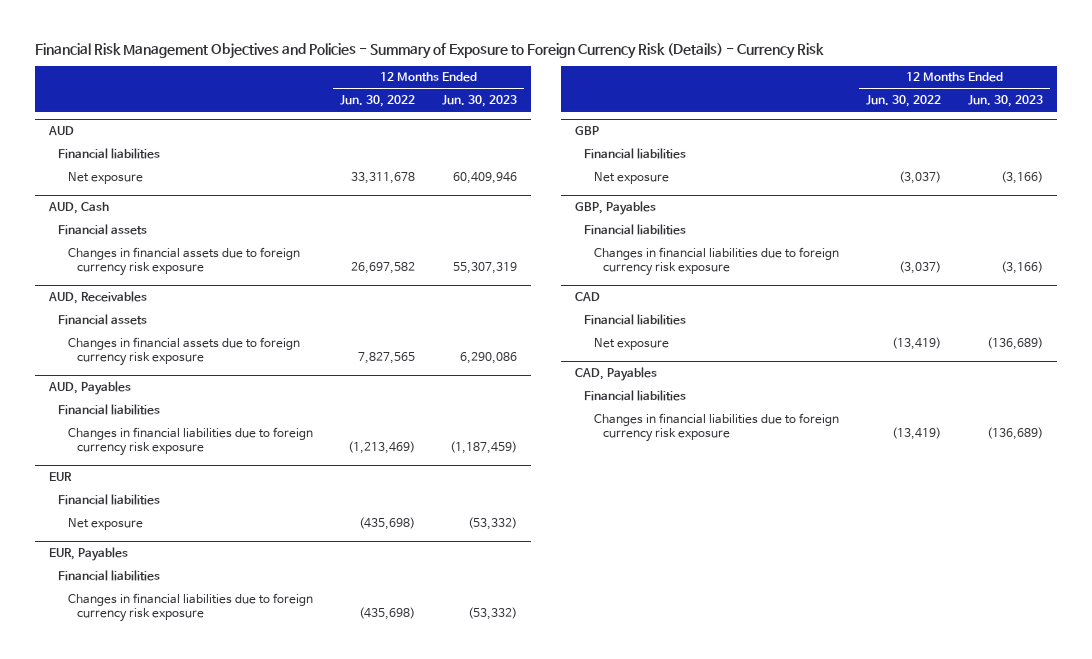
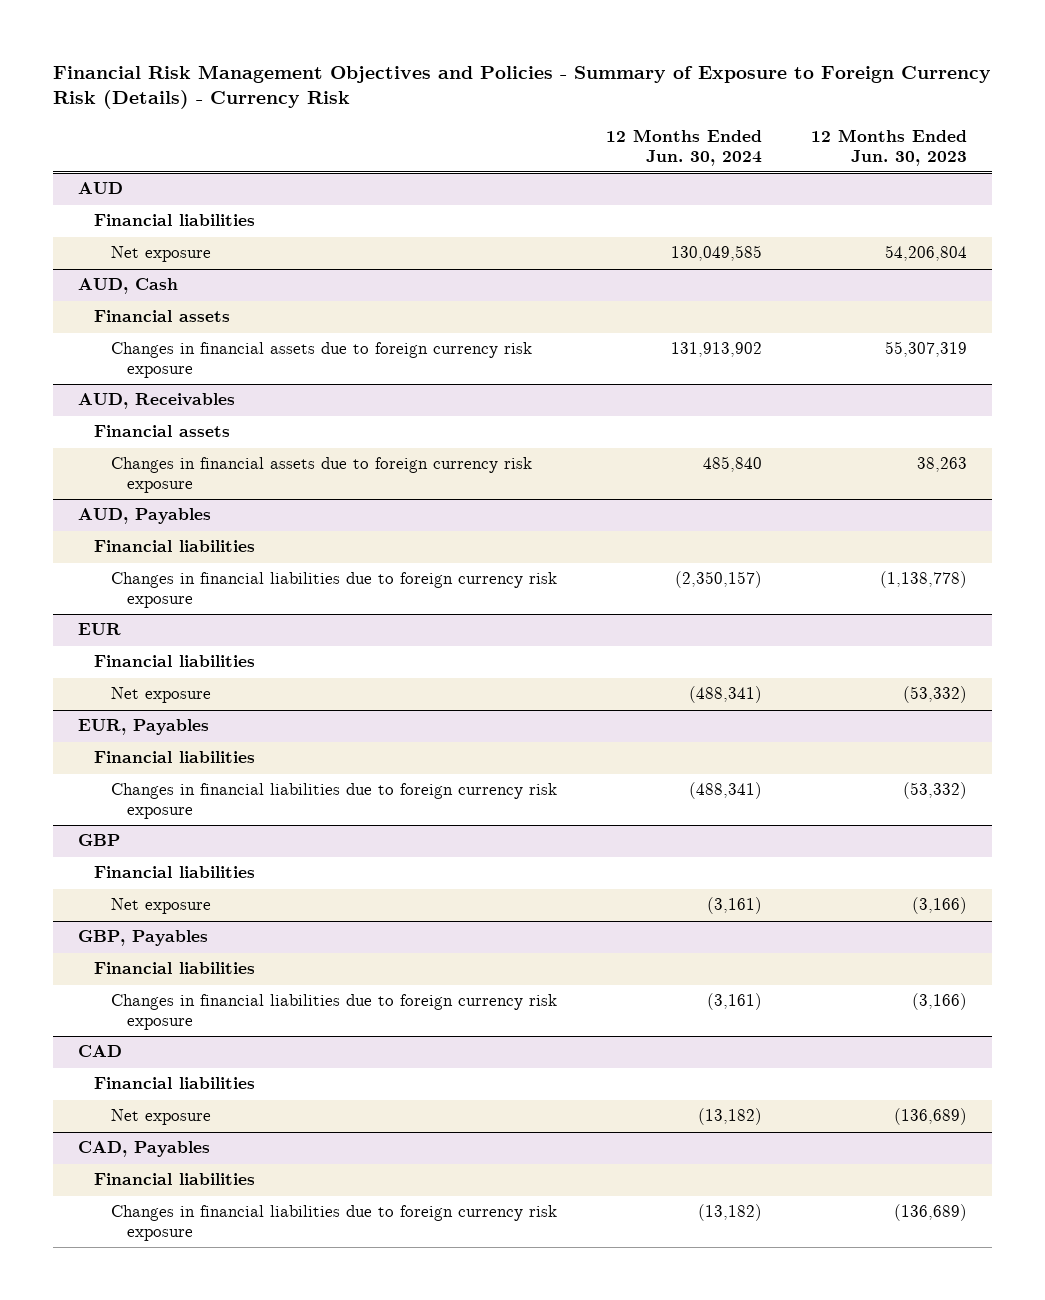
[340,95,416,108] Jun. 30, 2022 -> none
none -> [606,129,763,166] 12 Months Ended Jun. 30, 2024
[453,171,518,184] 60,409,946 -> [885,245,968,262] 54,206,804
[460,352,518,365] 6,290,086 -> [917,457,968,473] 38,263
[450,441,518,455] (1,187,459) -> [880,571,968,589] (1,138,778)

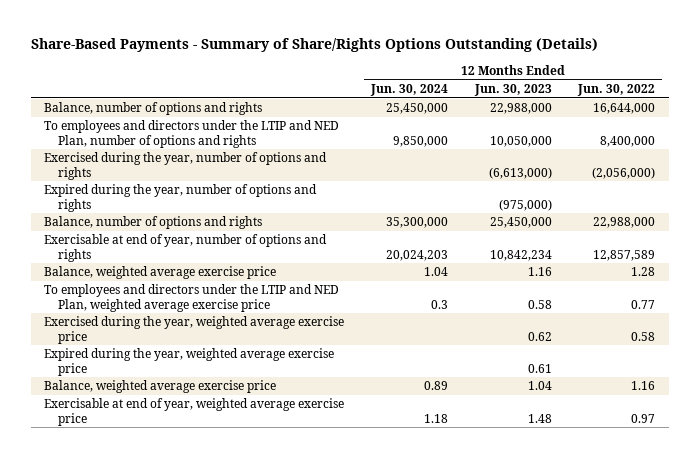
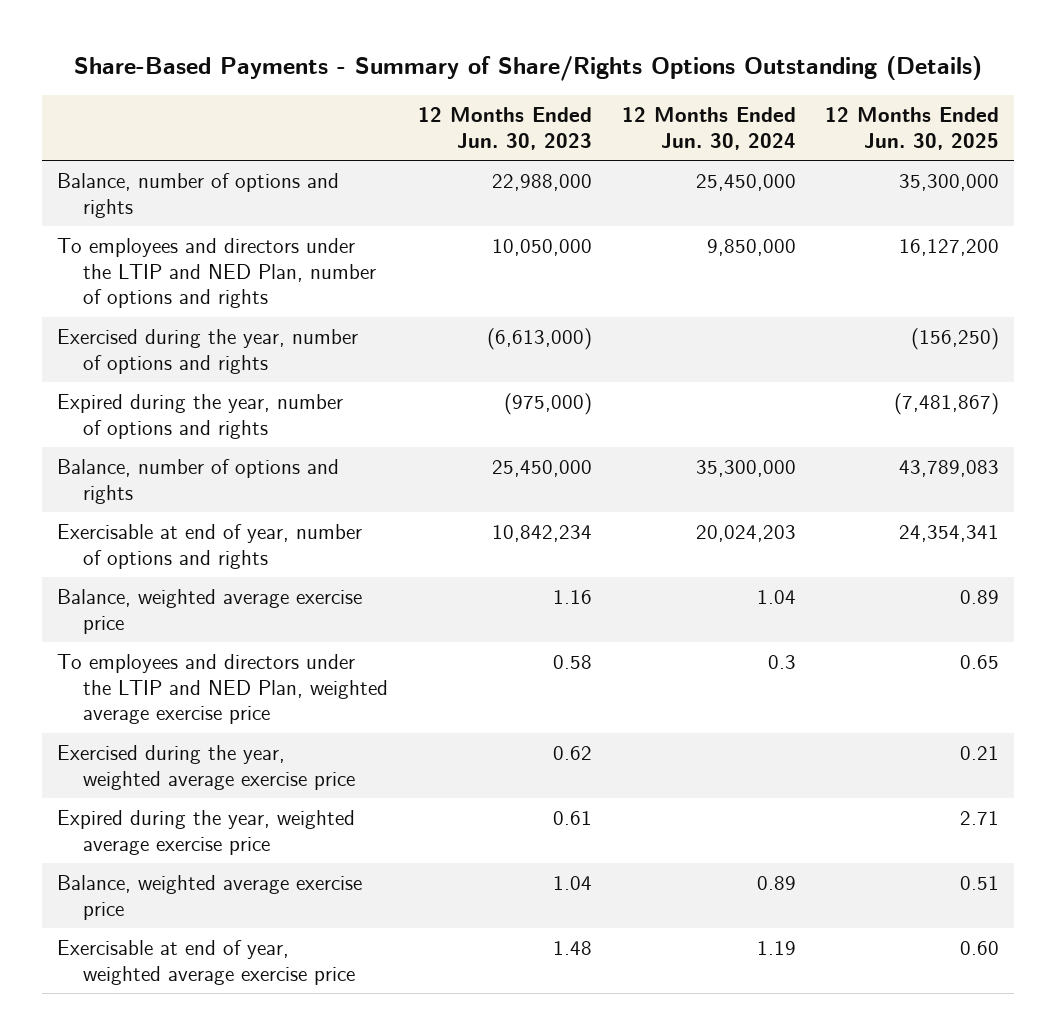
[577,84,656,97] Jun. 30, 2022 -> none
none -> [825,107,1000,150] 12 Months Ended Jun. 30, 2025
[423,413,448,423] 1.18 -> [756,941,796,956] 1.19

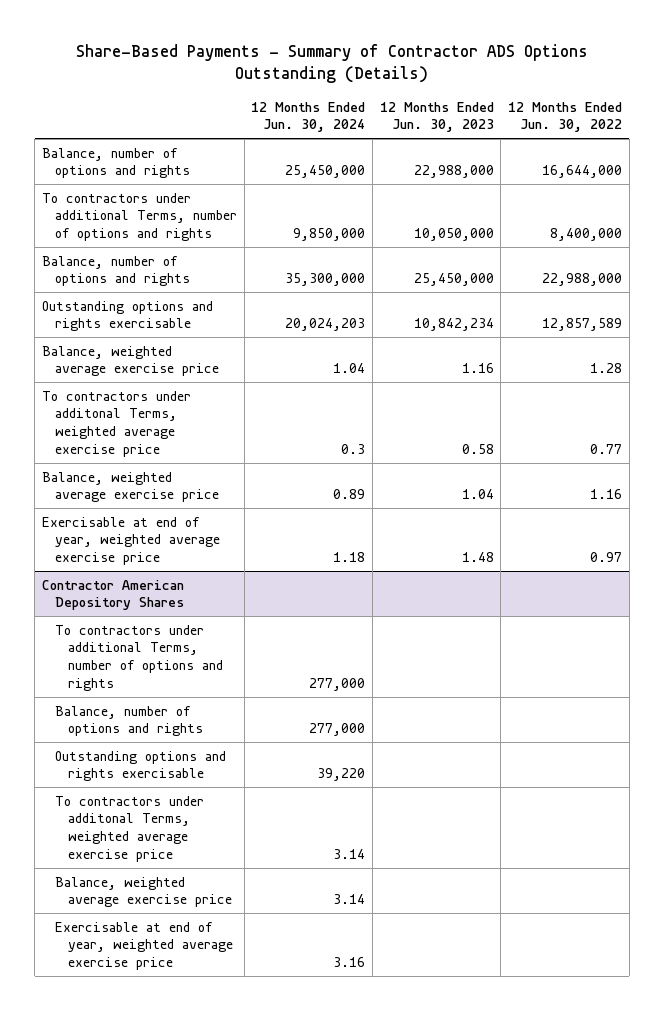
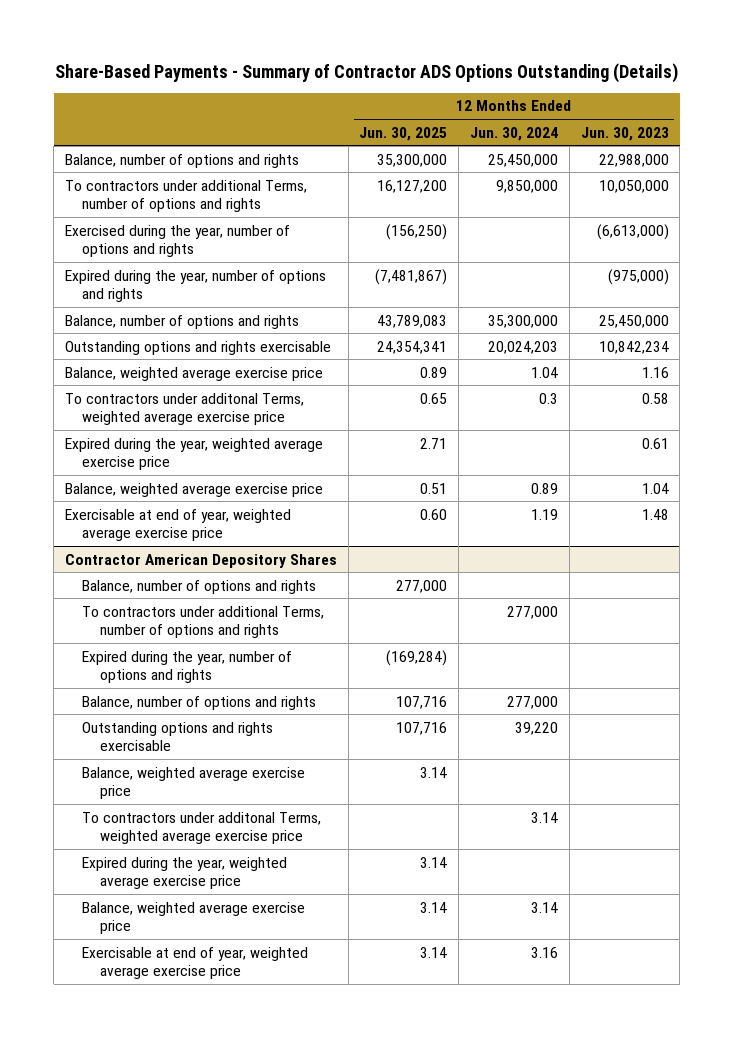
[508,101,623,133] 12 Months Ended Jun. 30, 2022 -> none
none -> [359,126,448,141] Jun. 30, 2025
none -> [64,224,290,258] Exercised during the year, number of options and rights
none -> [64,269,326,303] Expired during the year, number of options and rights
none -> [64,437,323,471] Expired during the year, weighted average exercise price
[333,552,366,563] 1.18 -> [531,508,559,520] 1.19
none -> [82,579,317,594] Balance, number of options and rights
none -> [82,650,293,684] Expired during the year, number of options and rights
none -> [82,766,306,800] Balance, weighted average exercise price
none -> [82,856,288,890] Expired during the year, weighted average exercise price

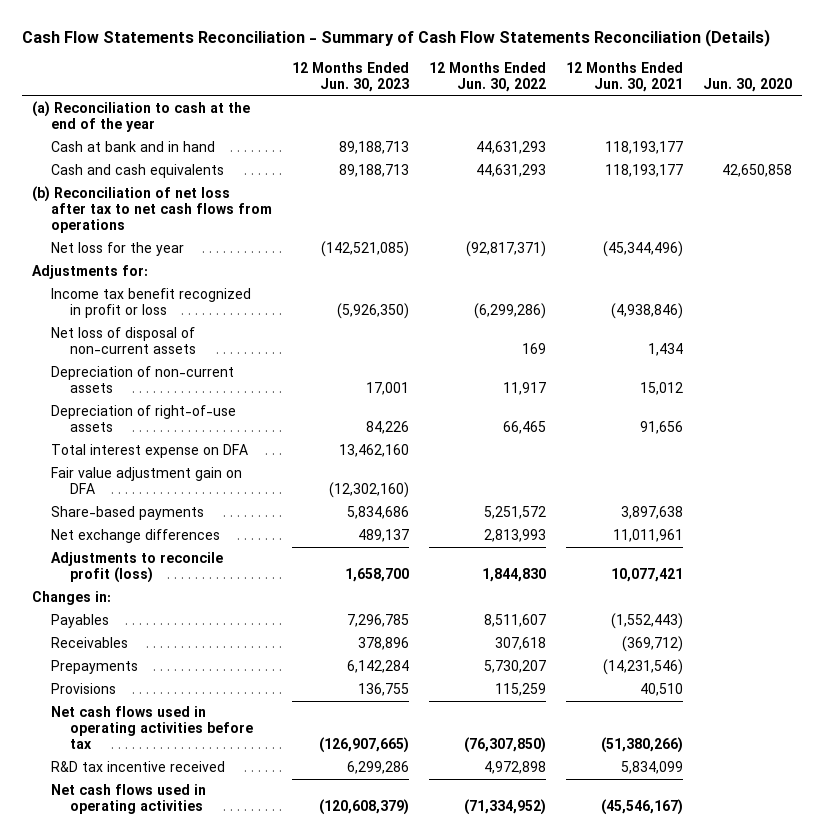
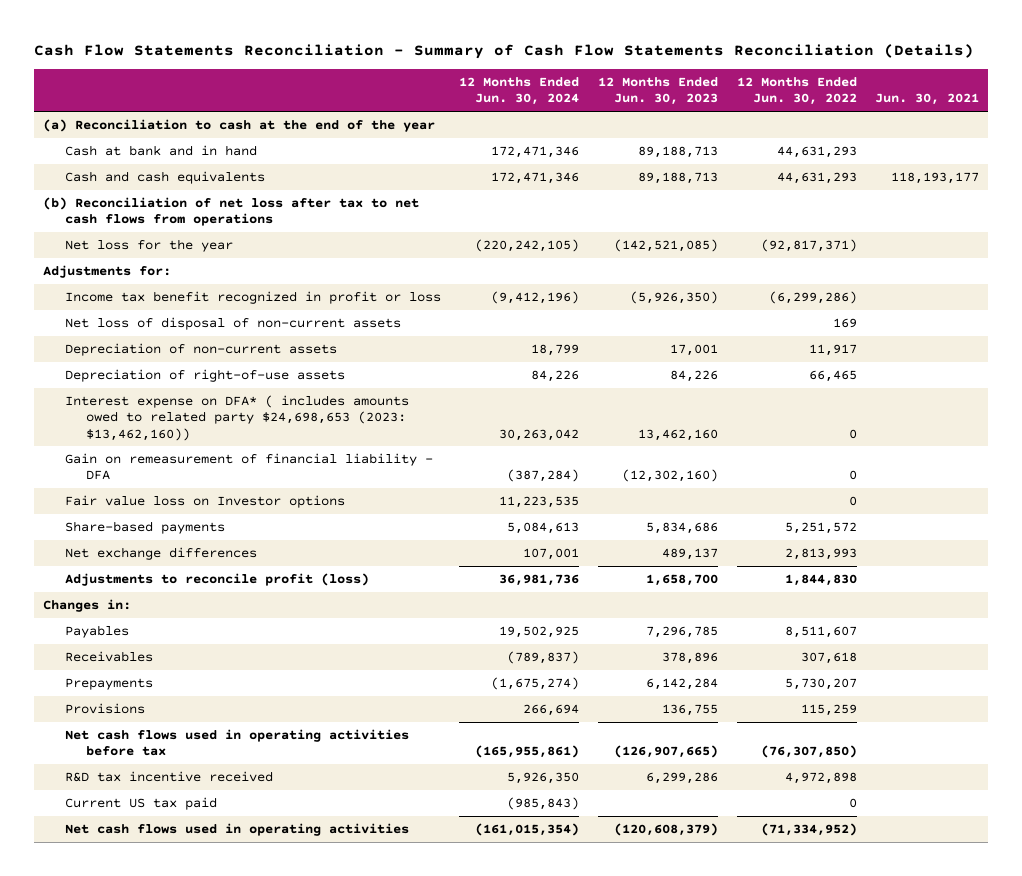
[565,62,683,93] 12 Months Ended Jun. 30, 2021 -> none
[702,78,792,93] Jun. 30, 2020 -> none
none -> [459,77,580,106] 12 Months Ended Jun. 30, 2024
none -> [875,93,980,106] Jun. 30, 2021
[50,444,248,459] Total interest expense on DFA -> none
[50,467,242,495] Fair value adjustment gain on DFA -> none
none -> [64,394,409,441] Interest expense on DFA* ( includes amounts owed to related party $24,698,653 (2023: $13,462,160))
none -> [64,452,433,481] Gain on remeasurement of financial liability - DFA
none -> [64,494,345,508] Fair value loss on Investor options
none -> [64,796,217,810] Current US tax paid

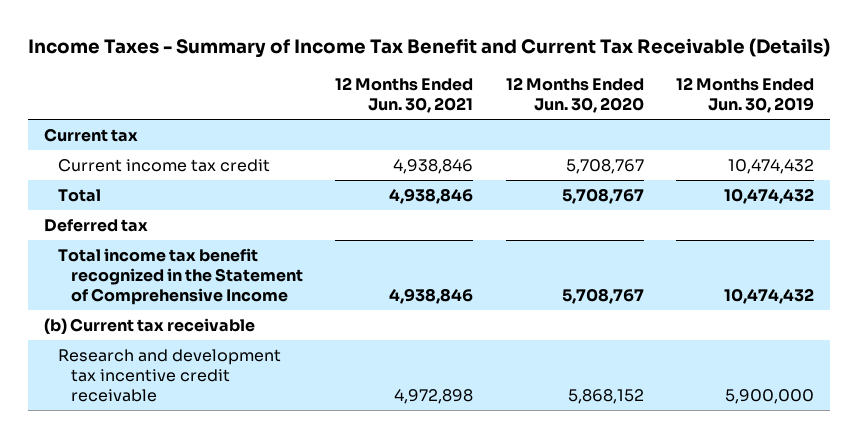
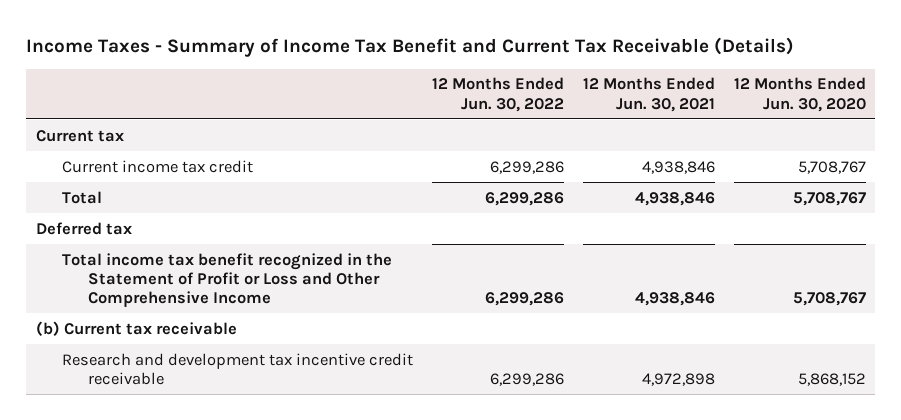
[676,76,815,114] 12 Months Ended Jun. 30, 2019 -> none
none -> [431,77,564,112] 12 Months Ended Jun. 30, 2022
[57,247,304,306] Total income tax benefit recognized in the Statement of Comprehensive Income -> [61,252,392,308] Total income tax benefit recognized in the Statement of Profit or Loss and Other Comprehensive Income

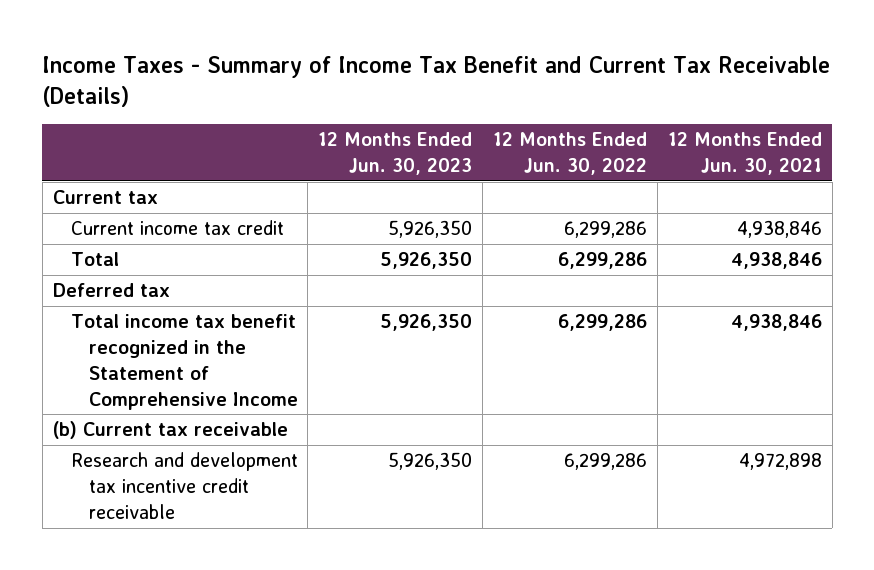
[733,77,866,112] 12 Months Ended Jun. 30, 2020 -> none
none -> [318,132,473,176] 12 Months Ended Jun. 30, 2023
[61,252,392,308] Total income tax benefit recognized in the Statement of Profit or Loss and Other Comprehensive Income -> [70,314,298,410] Total income tax benefit recognized in the Statement of Comprehensive Income

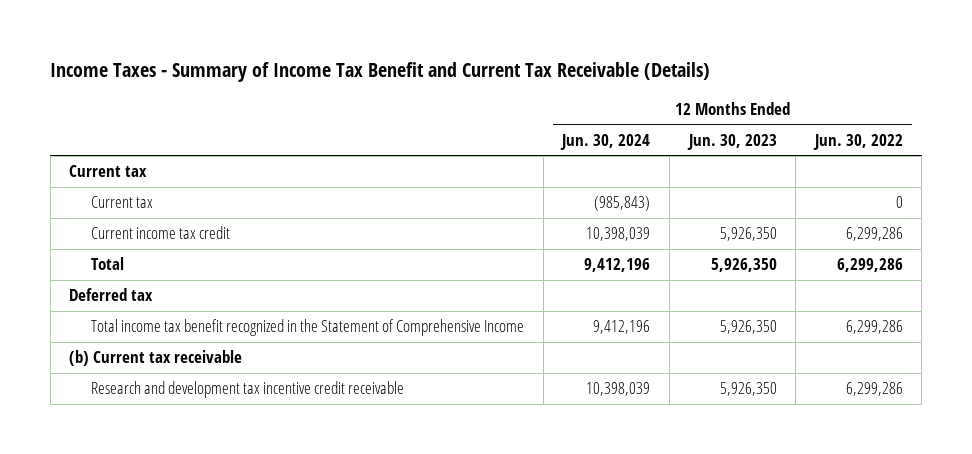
[667,132,822,176] 12 Months Ended Jun. 30, 2021 -> none
none -> [560,133,651,150] Jun. 30, 2024
none -> [91,196,154,209] Current tax

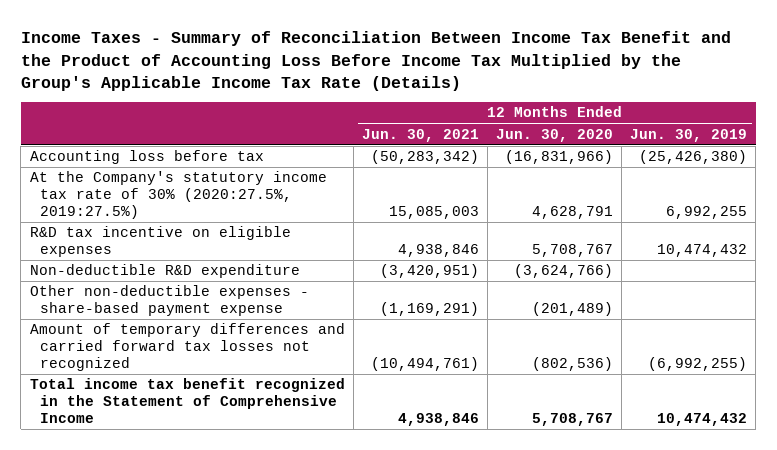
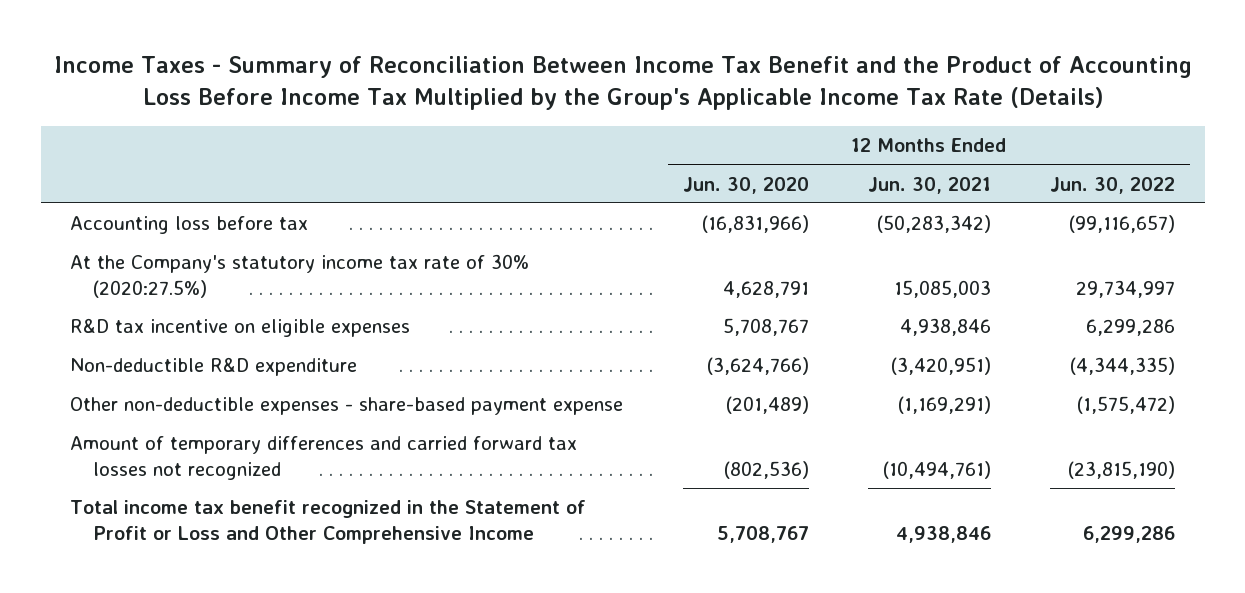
[630,128,748,142] Jun. 30, 2019 -> none
none -> [1050,176,1176,194] Jun. 30, 2022
[29,171,327,220] At the Company's statutory income tax rate of 30% (2020:27.5%, 2019:27.5%) -> [70,254,530,298] At the Company's statutory income tax rate of 30% (2020:27.5%)
[29,378,345,424] Total income tax benefit recognized in the Statement of Comprehensive Income -> [70,500,587,544] Total income tax benefit recognized in the Statement of Profit or Loss and Other Comprehensive Income

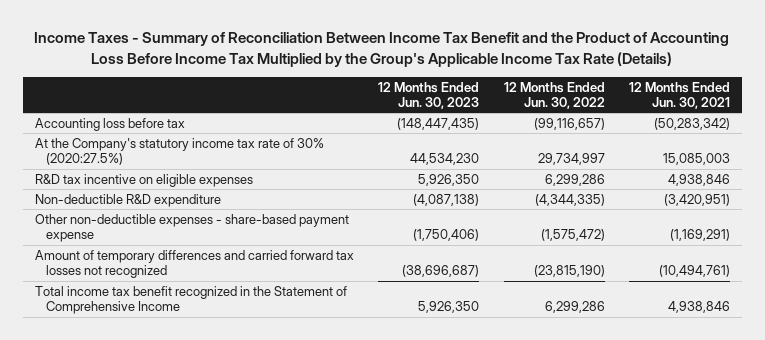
[682,176,809,194] Jun. 30, 2020 -> none
none -> [378,81,480,110] 12 Months Ended Jun. 30, 2023
[70,500,587,544] Total income tax benefit recognized in the Statement of Profit or Loss and Other Comprehensive Income -> [34,285,347,315] Total income tax benefit recognized in the Statement of Comprehensive Income

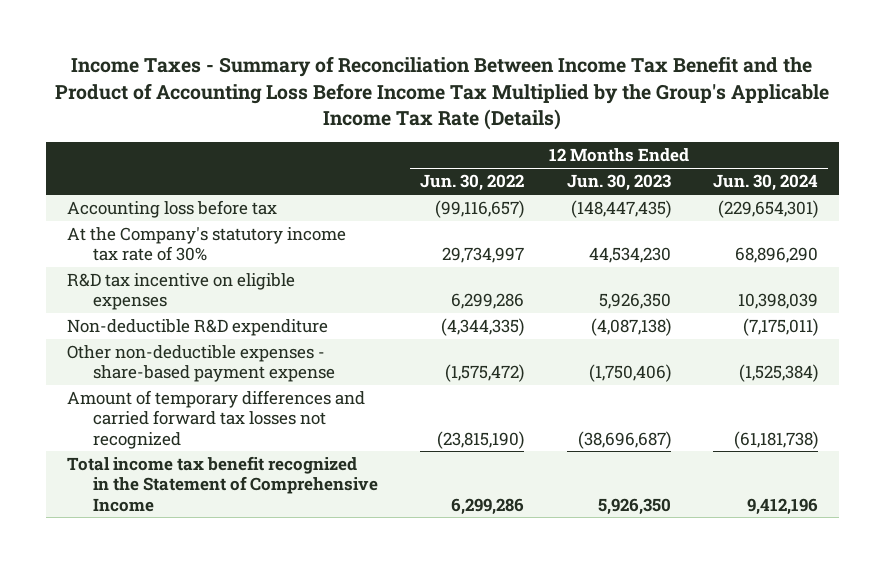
[628,81,730,110] 12 Months Ended Jun. 30, 2021 -> none
none -> [712,174,818,192] Jun. 30, 2024
[34,137,324,166] At the Company's statutory income tax rate of 30% (2020:27.5%) -> [66,227,346,262] At the Company's statutory income tax rate of 30%

